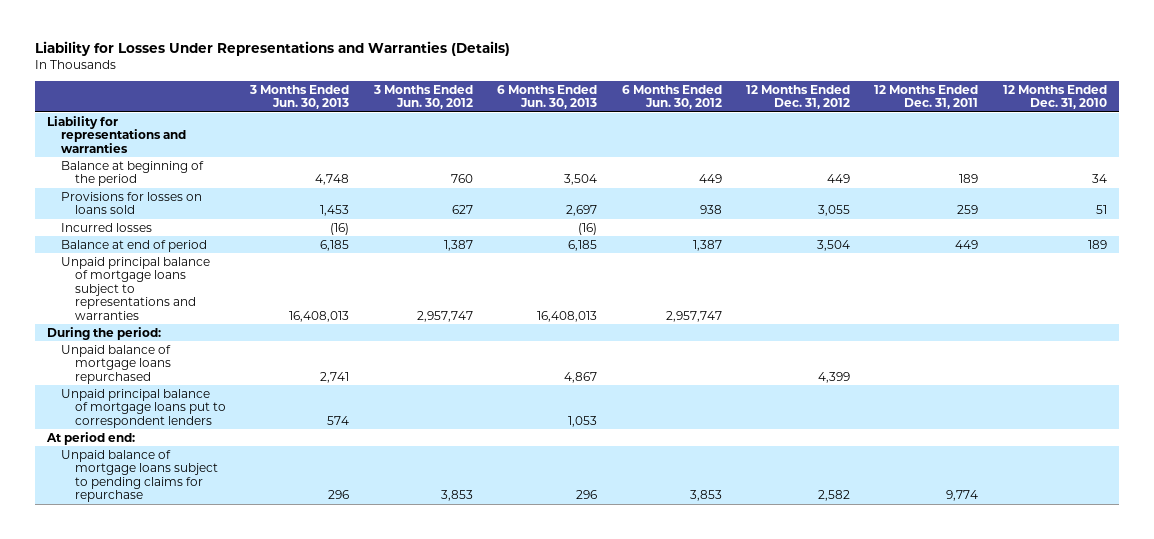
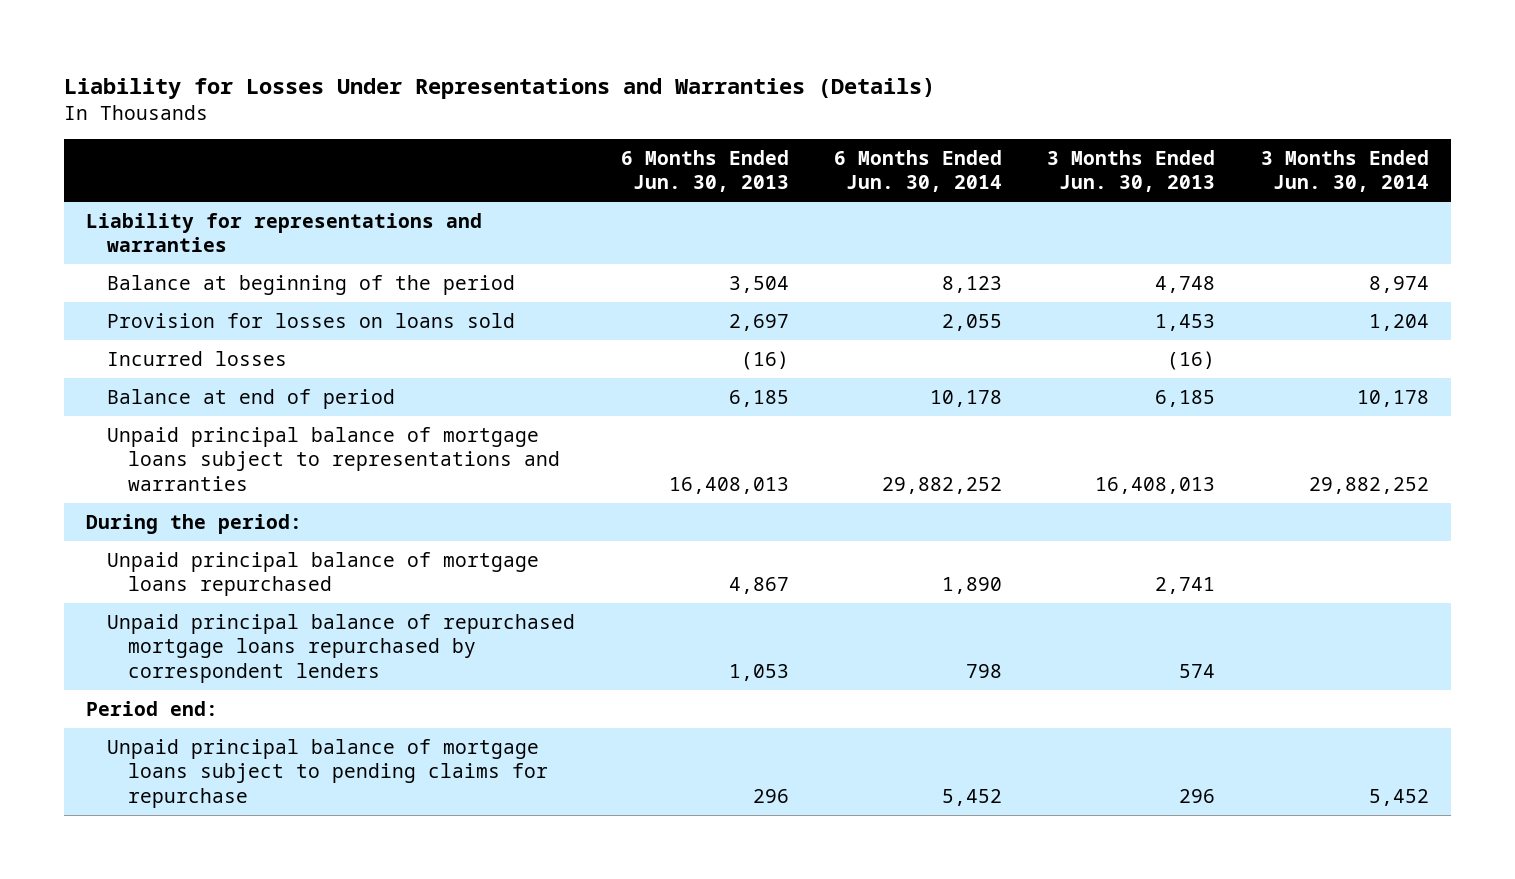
[372,84,473,110] 3 Months Ended Jun. 30, 2012 -> none
[621,84,722,110] 6 Months Ended Jun. 30, 2012 -> none
[746,84,851,110] 12 Months Ended Dec. 31, 2012 -> none
[874,84,979,110] 12 Months Ended Dec. 31, 2011 -> none
[1002,84,1107,110] 12 Months Ended Dec. 31, 2010 -> none
none -> [833,149,1002,193] 6 Months Ended Jun. 30, 2014
none -> [1260,149,1429,193] 3 Months Ended Jun. 30, 2014
[61,191,203,215] Provisions for losses on loans sold -> [107,312,516,328] Provision for losses on loans sold
[61,344,172,384] Unpaid balance of mortgage loans repurchased -> [107,551,540,597] Unpaid principal balance of mortgage loans repurchased
[61,388,226,428] Unpaid principal balance of mortgage loans put to correspondent lenders -> [107,613,576,683] Unpaid principal balance of repurchased mortgage loans repurchased by correspondent lenders
[46,431,136,445] At period end: -> [86,700,219,716] Period end:
[61,449,218,503] Unpaid balance of mortgage loans subject to pending claims for repurchase -> [107,738,549,808] Unpaid principal balance of mortgage loans subject to pending claims for repurchase

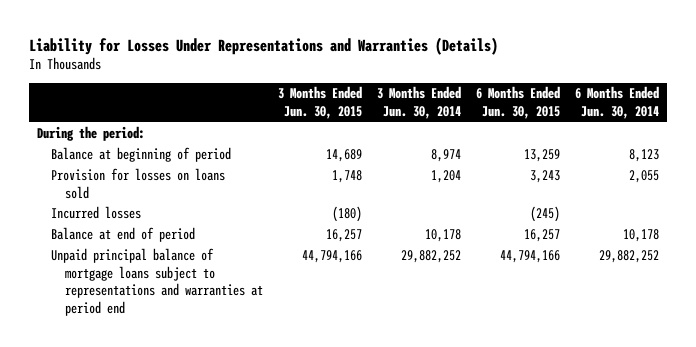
[620,149,789,193] 6 Months Ended Jun. 30, 2013 -> none
[1047,149,1216,193] 3 Months Ended Jun. 30, 2013 -> none
none -> [277,86,362,119] 3 Months Ended Jun. 30, 2015
none -> [476,86,561,119] 6 Months Ended Jun. 30, 2015
[86,212,483,253] Liability for representations and warranties -> none
[86,513,303,534] During the period: -> [36,126,145,142] During the period:
[107,274,516,295] Balance at beginning of the period -> [50,147,231,163] Balance at beginning of period
[107,551,540,597] Unpaid principal balance of mortgage loans repurchased -> none
[107,613,576,683] Unpaid principal balance of repurchased mortgage loans repurchased by correspondent lenders -> none
[86,700,219,716] Period end: -> none
[107,738,549,808] Unpaid principal balance of mortgage loans subject to pending claims for repurchase -> none
[107,426,561,491] Unpaid principal balance of mortgage loans subject to representations and warranties -> [50,248,263,316] Unpaid principal balance of mortgage loans subject to representations and warranties at period end

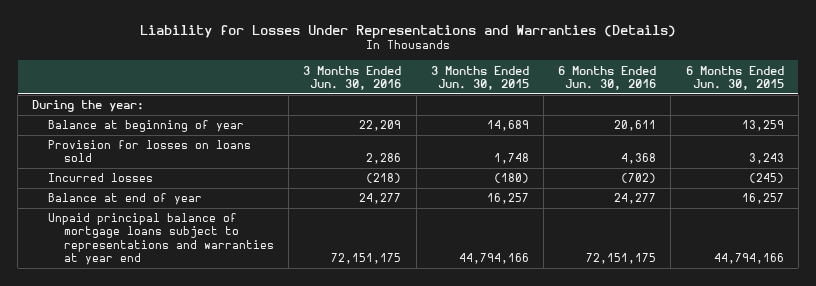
[377,86,462,119] 3 Months Ended Jun. 30, 2014 -> none
[575,86,660,119] 6 Months Ended Jun. 30, 2014 -> none
none -> [303,65,402,90] 3 Months Ended Jun. 30, 2016
none -> [558,65,657,90] 6 Months Ended Jun. 30, 2016
[36,126,145,142] During the period: -> [32,100,145,113] During the year:
[50,147,231,163] Balance at beginning of period -> [48,120,245,133] Balance at beginning of year
[50,227,195,243] Balance at end of period -> [48,193,203,206] Balance at end of year
[50,248,263,316] Unpaid principal balance of mortgage loans subject to representations and warranties at period end -> [48,213,274,265] Unpaid principal balance of mortgage loans subject to representations and warranties at year end

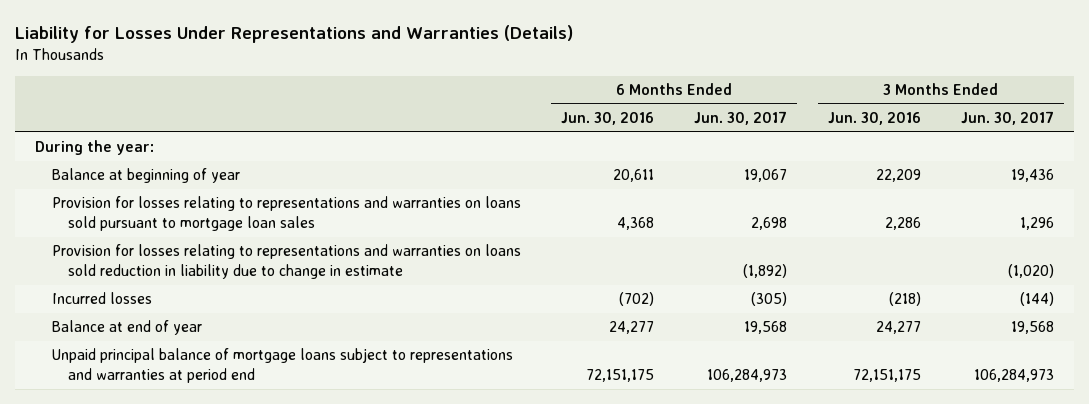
[430,65,529,90] 3 Months Ended Jun. 30, 2015 -> none
[685,65,784,90] 6 Months Ended Jun. 30, 2015 -> none
none -> [694,111,788,126] Jun. 30, 2017
none -> [961,111,1055,126] Jun. 30, 2017
[48,140,252,163] Provision for losses on loans sold -> [51,196,521,232] Provision for losses relating to representations and warranties on loans sold pursuant to mortgage loan sales
none -> [51,244,521,280] Provision for losses relating to representations and warranties on loans sold reduction in liability due to change in estimate
[48,213,274,265] Unpaid principal balance of mortgage loans subject to representations and warranties at year end -> [51,348,513,384] Unpaid principal balance of mortgage loans subject to representations and warranties at period end

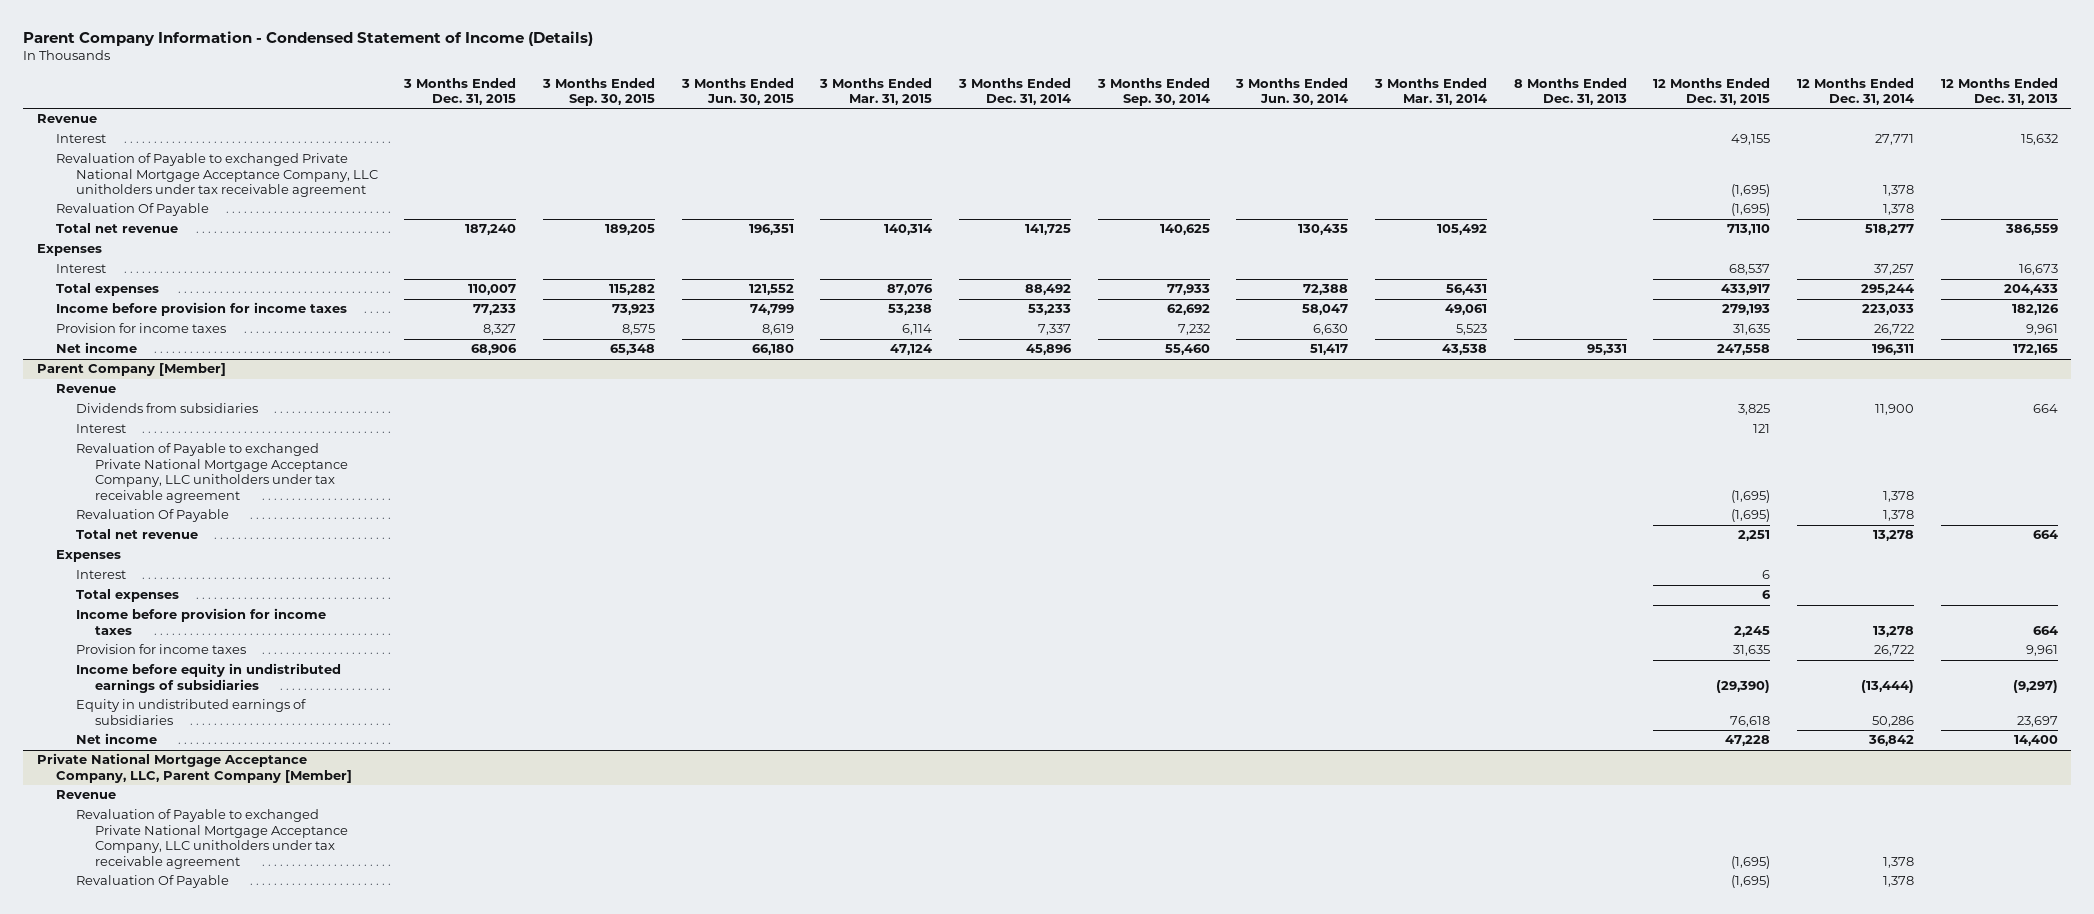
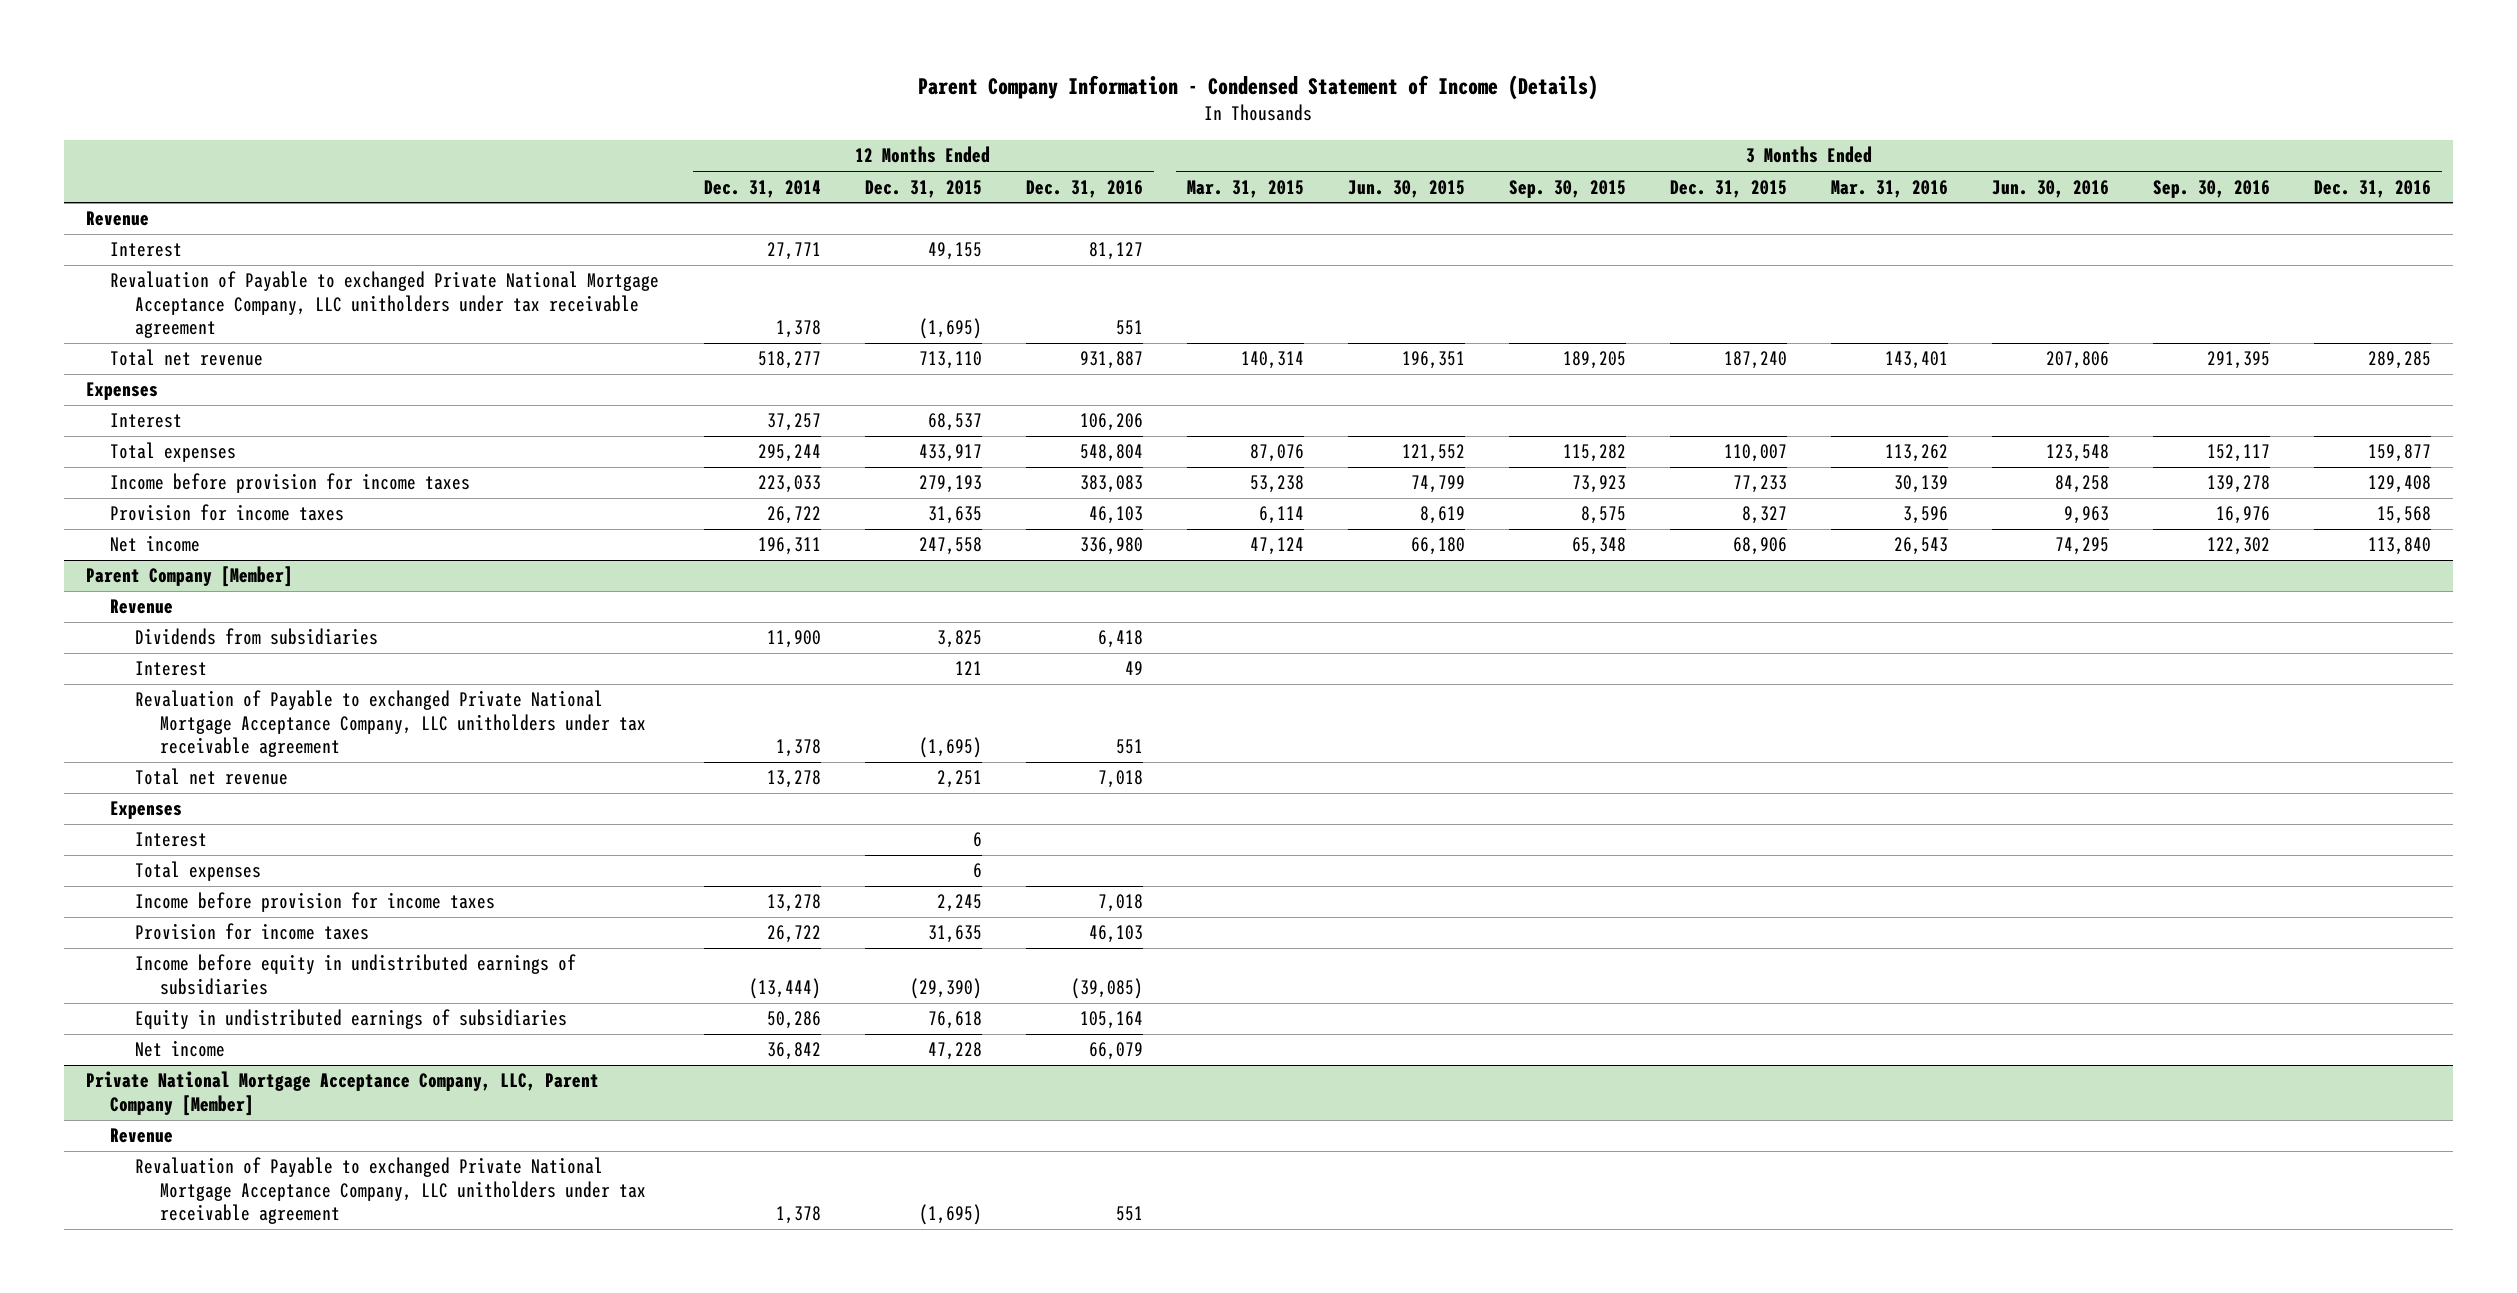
[957,77,1071,105] 3 Months Ended Dec. 31, 2014 -> none
[1096,77,1210,106] 3 Months Ended Sep. 30, 2014 -> none
[1235,77,1349,105] 3 Months Ended Jun. 30, 2014 -> none
[1373,77,1487,105] 3 Months Ended Mar. 31, 2014 -> none
[1513,77,1627,105] 8 Months Ended Dec. 31, 2013 -> none
[1940,77,2058,105] 12 Months Ended Dec. 31, 2013 -> none
none -> [1025,179,1143,198] Dec. 31, 2016
none -> [1830,179,1948,198] Mar. 31, 2016
none -> [1992,179,2110,198] Jun. 30, 2016
none -> [2153,179,2271,198] Sep. 30, 2016
none -> [2314,179,2432,198] Dec. 31, 2016
[56,203,210,217] Revaluation Of Payable -> none
[75,509,229,523] Revaluation Of Payable -> none
[75,875,229,889] Revaluation Of Payable -> none

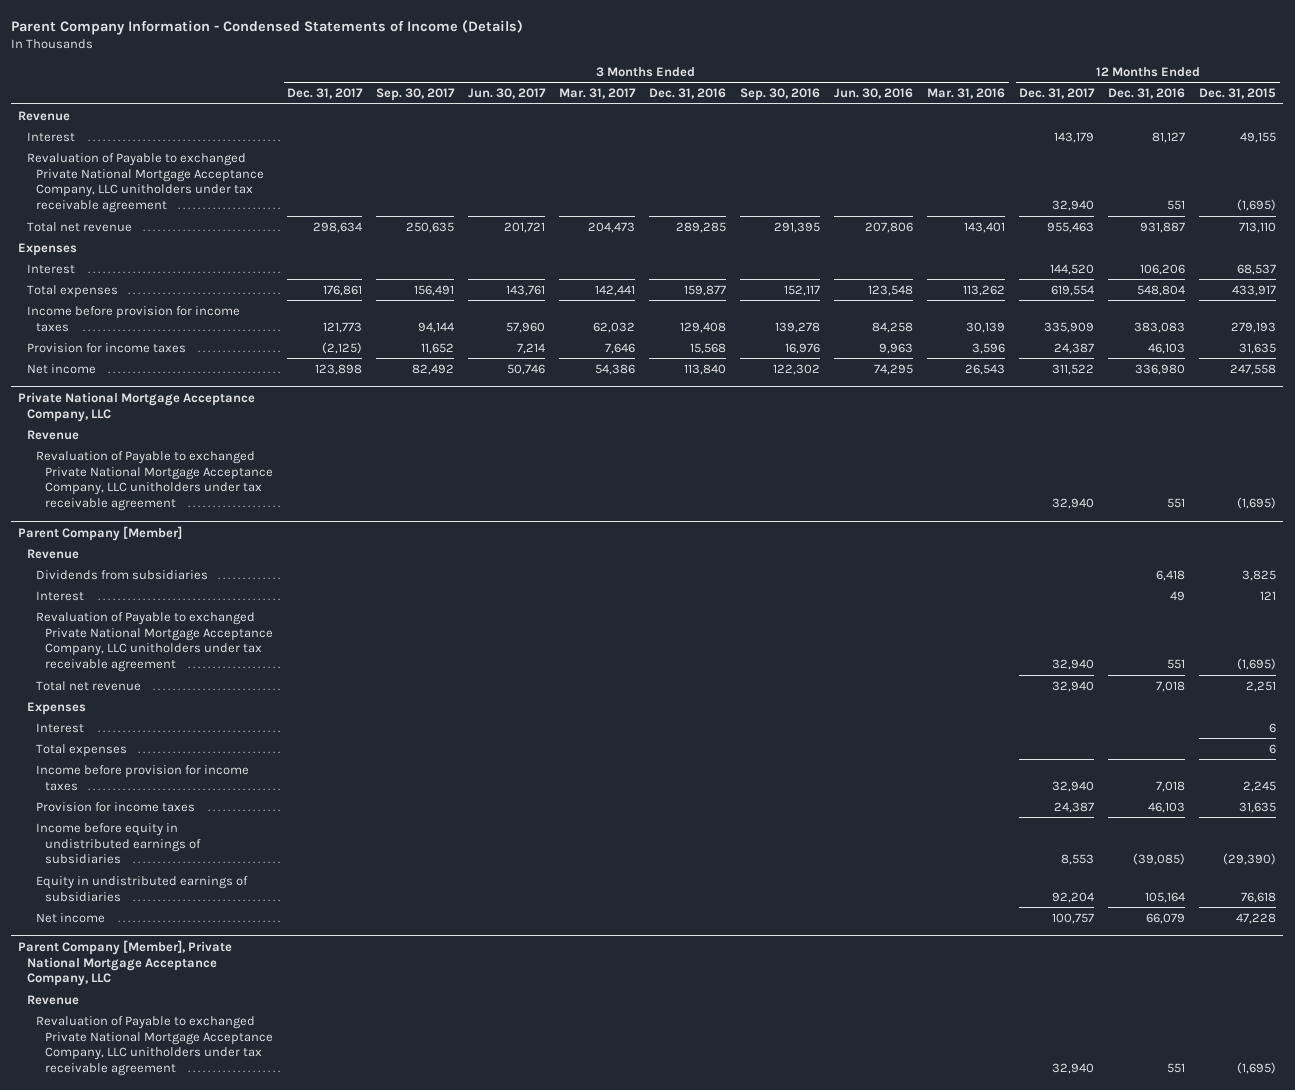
[918,74,1599,100] Parent Company Information - Condensed Statement of Income (Details) -> [11,20,524,36] Parent Company Information - Condensed Statements of Income (Details)
[703,179,821,198] Dec. 31, 2014 -> none
[1186,179,1304,198] Mar. 31, 2015 -> none
[1347,179,1465,198] Jun. 30, 2015 -> none
[1508,179,1626,198] Sep. 30, 2015 -> none
[1669,179,1787,198] Dec. 31, 2015 -> none
none -> [287,88,364,100] Dec. 31, 2017
none -> [376,88,456,102] Sep. 30, 2017
none -> [468,88,547,100] Jun. 30, 2017
none -> [559,88,637,100] Mar. 31, 2017
none -> [1019,88,1096,100] Dec. 31, 2017
none -> [18,391,256,422] Private National Mortgage Acceptance Company, LLC
none -> [27,429,80,440] Revenue
none -> [36,450,274,512] Revaluation of Payable to exchanged Private National Mortgage Acceptance Company, LLC unitholders under tax receivable agreement
[85,1071,599,1116] Private National Mortgage Acceptance Company, LLC, Parent Company [Member] -> [18,939,233,987] Parent Company [Member], Private National Mortgage Acceptance Company, LLC

